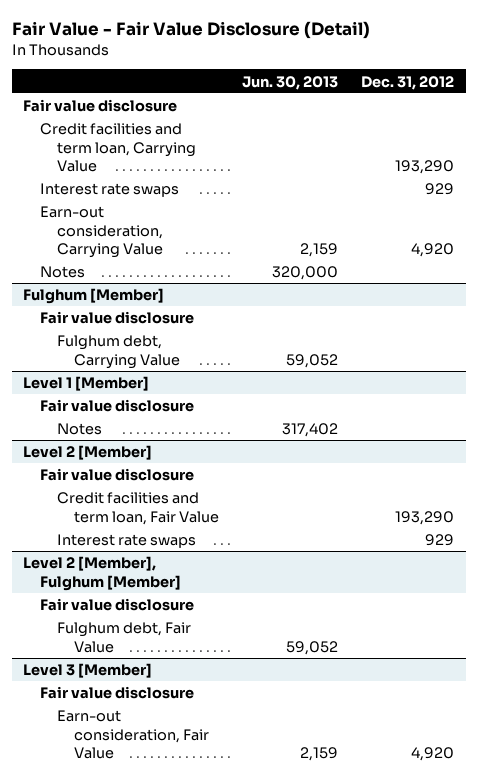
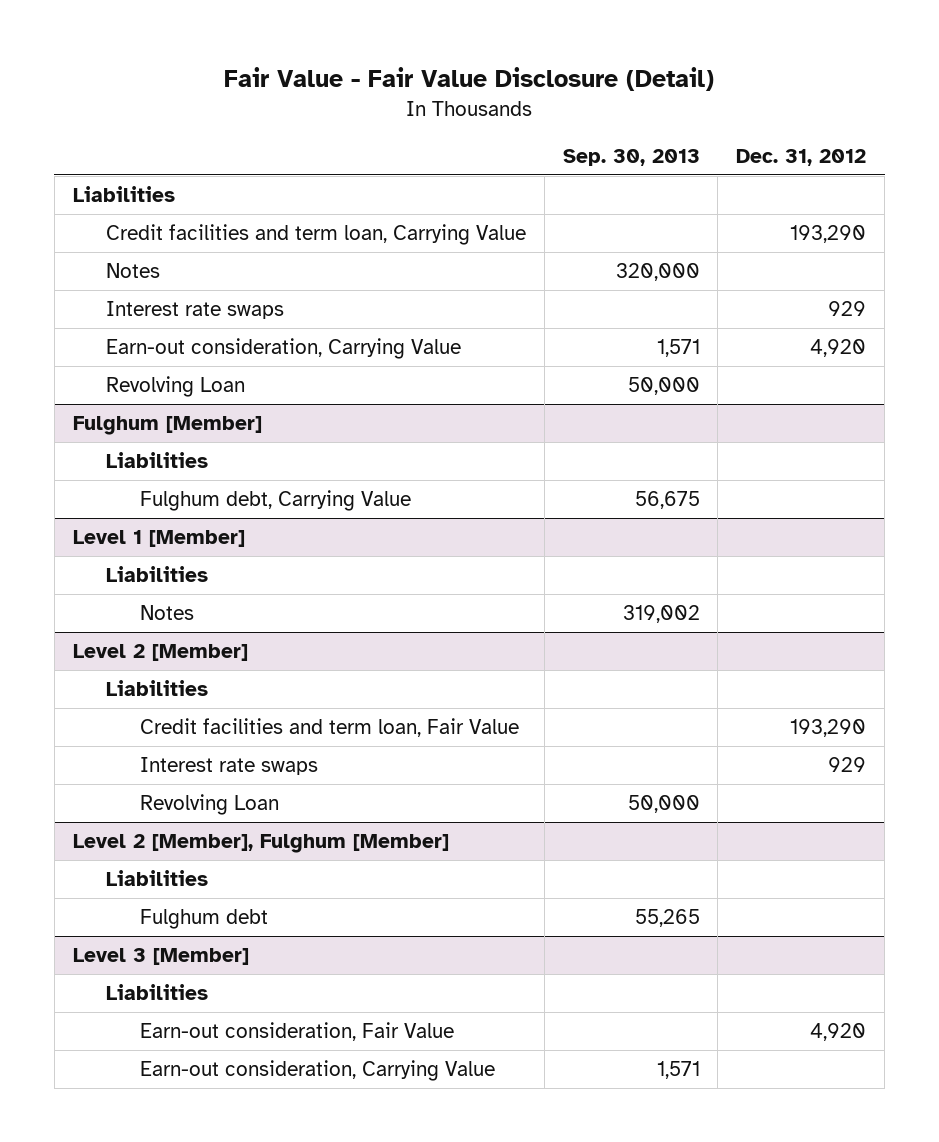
[242,75,339,90] Jun. 30, 2013 -> none
none -> [562,149,700,167] Sep. 30, 2013
[23,99,178,113] Fair value disclosure -> [72,185,175,202] Liabilities
[40,266,86,279] Notes -> [106,262,161,278] Notes
none -> [106,375,246,397] Revolving Loan
[40,311,195,325] Fair value disclosure -> [106,451,209,468] Liabilities
[40,399,195,413] Fair value disclosure -> [106,565,209,582] Liabilities
[40,468,195,482] Fair value disclosure -> [106,679,209,696] Liabilities
none -> [139,793,279,815] Revolving Loan
[40,598,195,612] Fair value disclosure -> [106,869,209,886] Liabilities
[57,622,192,653] Fulghum debt, Fair Value -> [139,908,268,929] Fulghum debt
[40,686,195,700] Fair value disclosure -> [106,983,209,1000] Liabilities
none -> [139,1059,495,1081] Earn-out consideration, Carrying Value

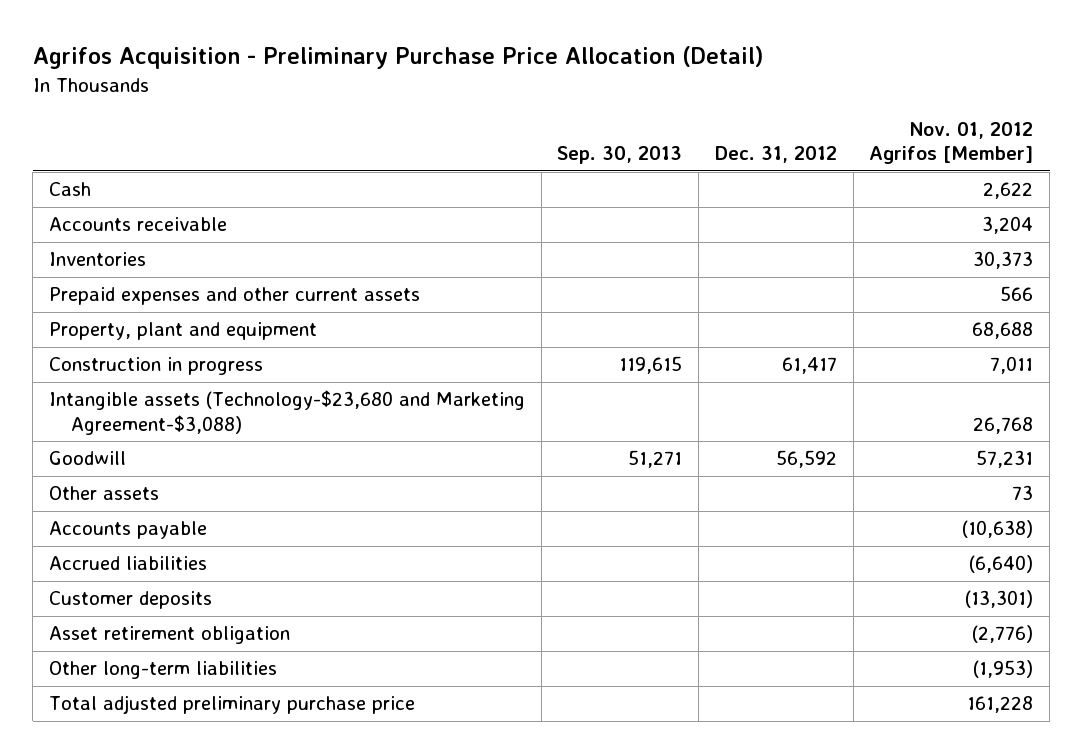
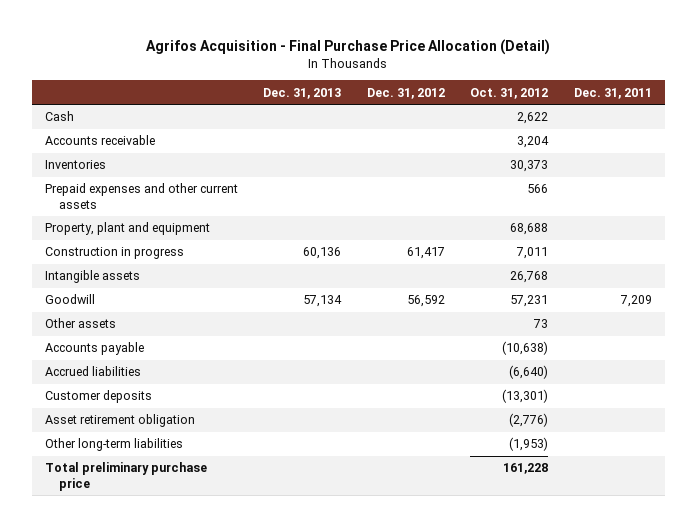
[32,46,763,70] Agrifos Acquisition - Preliminary Purchase Price Allocation (Detail) -> [146,39,551,56] Agrifos Acquisition - Final Purchase Price Allocation (Detail)
[557,146,683,165] Sep. 30, 2013 -> none
[869,121,1034,165] Nov. 01, 2012 Agrifos [Member] -> none
none -> [263,87,342,99] Dec. 31, 2013
none -> [470,87,549,99] Oct. 31, 2012
none -> [573,87,652,99] Dec. 31, 2011
[48,390,525,435] Intangible assets (Technology-$23,680 and Marketing Agreement-$3,088) -> [44,270,140,284] Intangible assets
[48,695,415,715] Total adjusted preliminary purchase price -> [44,462,207,491] Total preliminary purchase price

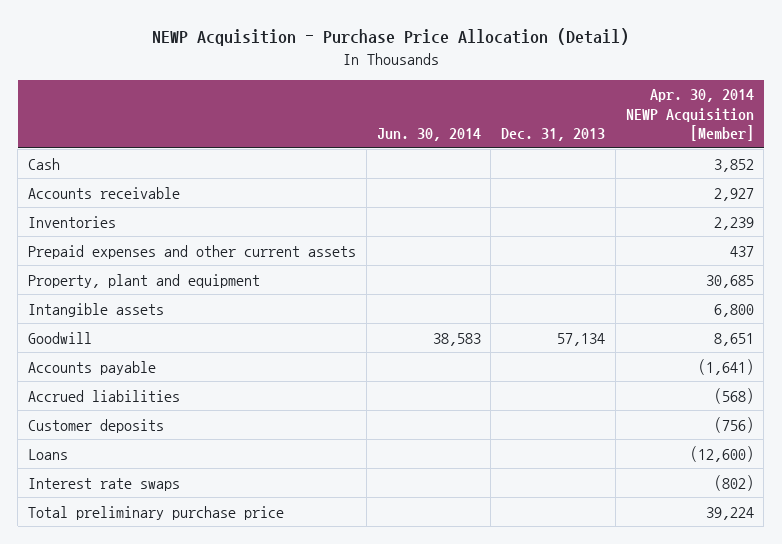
[146,39,551,56] Agrifos Acquisition - Final Purchase Price Allocation (Detail) -> [151,28,629,47] NEWP Acquisition - Purchase Price Allocation (Detail)
[366,87,445,99] Dec. 31, 2012 -> none
[470,87,549,99] Oct. 31, 2012 -> none
[573,87,652,99] Dec. 31, 2011 -> none
none -> [376,128,481,142] Jun. 30, 2014
none -> [625,89,754,142] Apr. 30, 2014 NEWP Acquisition [Member]
[44,247,184,260] Construction in progress -> none
[44,318,116,329] Other assets -> none
[44,414,195,428] Asset retirement obligation -> none
[44,438,183,452] Other long-term liabilities -> none
none -> [28,448,69,460] Loans
none -> [28,477,181,491] Interest rate swaps

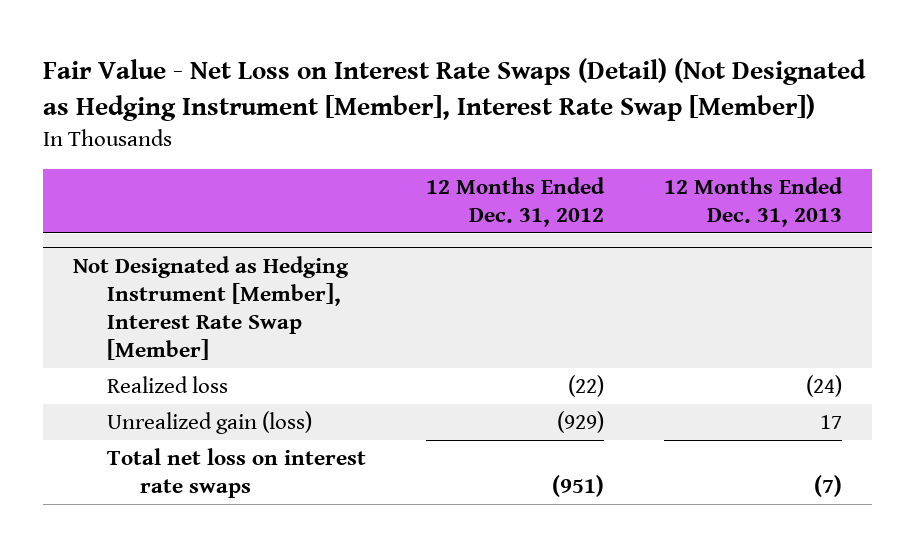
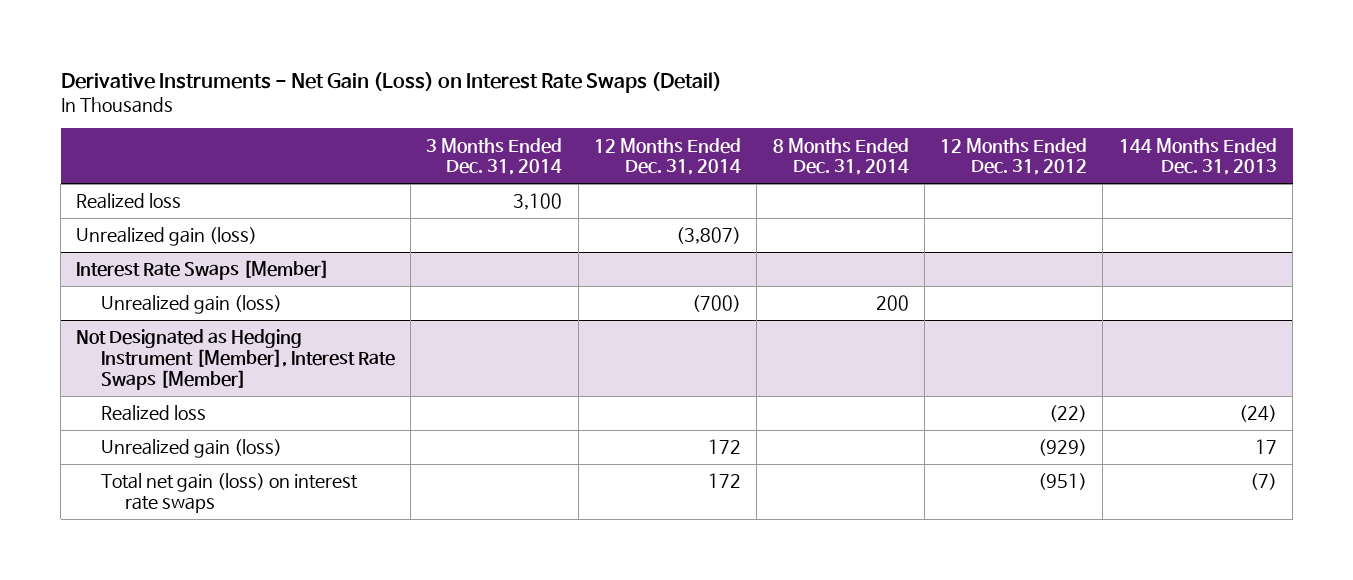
[43,58,867,121] Fair Value - Net Loss on Interest Rate Swaps (Detail) (Not Designated as Hedging Instrument [Member], Interest Rate Swap [Member]) -> [60,71,722,93] Derivative Instruments - Net Gain (Loss) on Interest Rate Swaps (Detail)
[664,176,844,227] 12 Months Ended Dec. 31, 2013 -> none
none -> [426,137,563,176] 3 Months Ended Dec. 31, 2014
none -> [593,137,741,176] 12 Months Ended Dec. 31, 2014
none -> [772,137,909,176] 8 Months Ended Dec. 31, 2014
none -> [1118,137,1277,176] 144 Months Ended Dec. 31, 2013
none -> [76,193,182,210] Realized loss
none -> [76,227,258,247] Unrealized gain (loss)
none -> [76,260,330,281] Interest Rate Swaps [Member]
none -> [100,295,282,315] Unrealized gain (loss)
[73,256,350,361] Not Designated as Hedging Instrument [Member], Interest Rate Swap [Member] -> [76,329,395,390] Not Designated as Hedging Instrument [Member], Interest Rate Swaps [Member]
[106,448,366,499] Total net loss on interest rate swaps -> [100,473,358,514] Total net gain (loss) on interest rate swaps

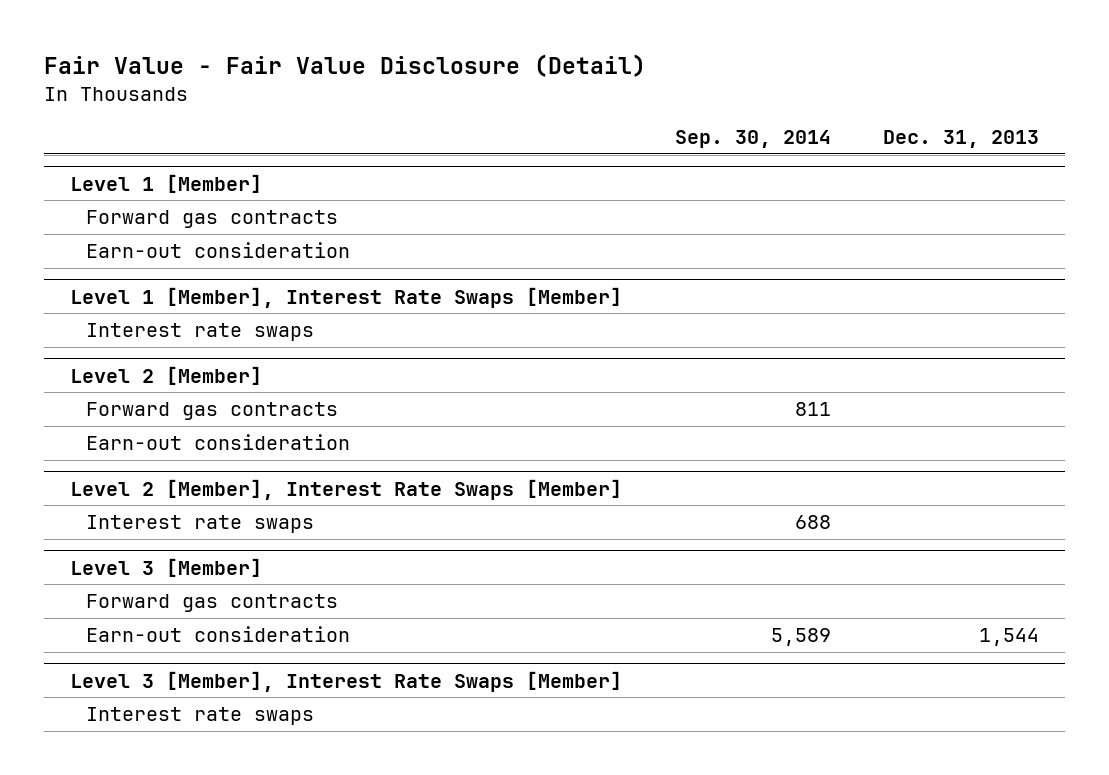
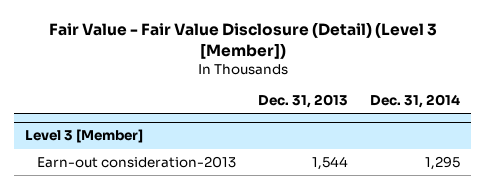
[44,54,647,78] Fair Value - Fair Value Disclosure (Detail) -> [48,21,437,59] Fair Value - Fair Value Disclosure (Detail) (Level 3 [Member])
[674,130,831,149] Sep. 30, 2014 -> none
none -> [370,94,461,109] Dec. 31, 2014
[70,173,263,193] Level 1 [Member] -> none
[86,209,339,228] Forward gas contracts -> none
[86,241,351,258] Earn-out consideration -> none
[70,286,623,308] Level 1 [Member], Interest Rate Swaps [Member] -> none
[86,322,315,341] Interest rate swaps -> none
[70,365,263,385] Level 2 [Member] -> none
[86,401,339,420] Forward gas contracts -> none
[86,433,351,450] Earn-out consideration -> none
[70,478,623,500] Level 2 [Member], Interest Rate Swaps [Member] -> none
[86,514,315,533] Interest rate swaps -> none
[86,593,339,612] Forward gas contracts -> none
[70,670,623,692] Level 3 [Member], Interest Rate Swaps [Member] -> none
[86,706,315,725] Interest rate swaps -> none
[86,625,351,642] Earn-out consideration -> [37,155,237,168] Earn-out consideration-2013

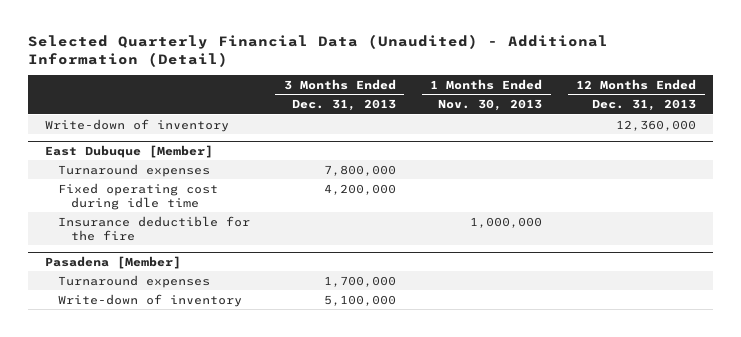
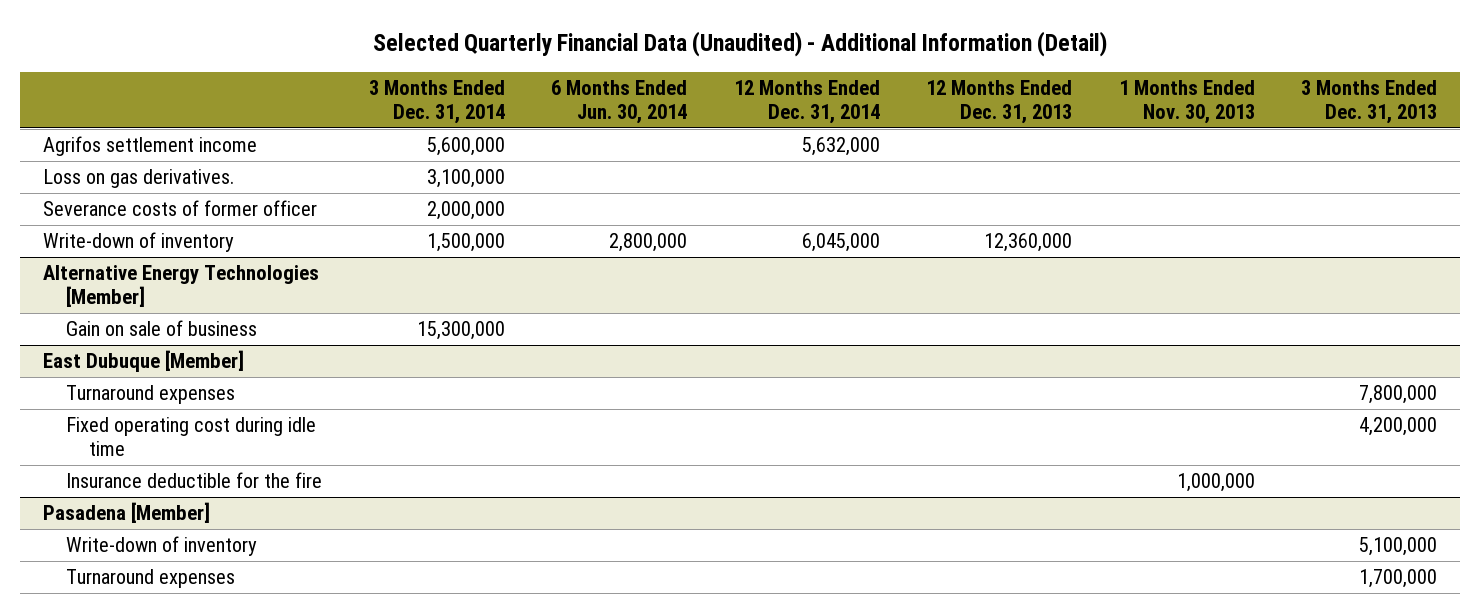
none -> [368,80,505,125] 3 Months Ended Dec. 31, 2014
none -> [551,80,688,125] 6 Months Ended Jun. 30, 2014
none -> [733,80,880,125] 12 Months Ended Dec. 31, 2014
none -> [42,136,257,157] Agrifos settlement income
none -> [42,169,234,189] Loss on gas derivatives.
none -> [42,200,317,217] Severance costs of former officer
none -> [42,265,319,308] Alternative Energy Technologies [Member]
none -> [66,320,258,337] Gain on sale of business
[57,274,210,288] Turnaround expenses -> [66,569,236,589] Turnaround expenses

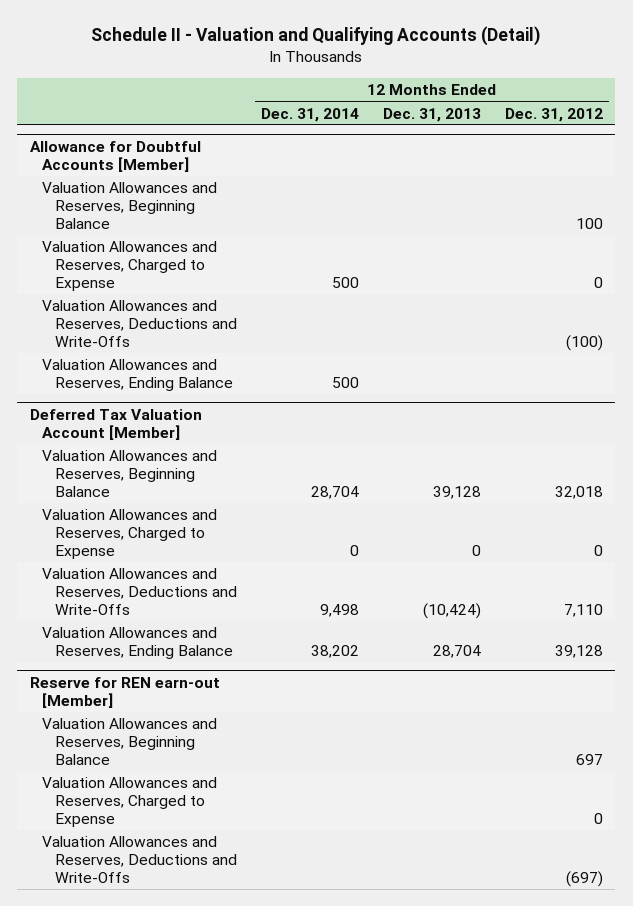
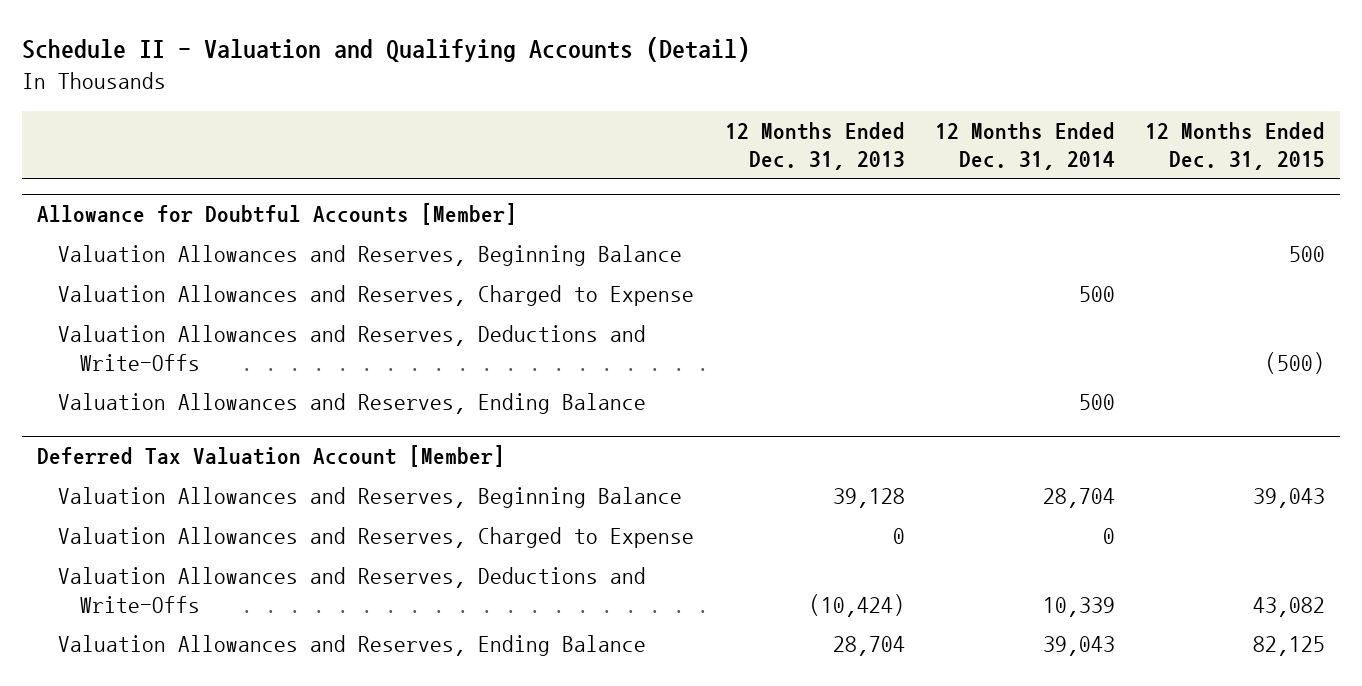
[505,107,604,122] Dec. 31, 2012 -> none
none -> [1144,121,1325,171] 12 Months Ended Dec. 31, 2015
[29,677,220,709] Reserve for REN earn-out [Member] -> none
[42,718,218,765] Valuation Allowances and Reserves, Beginning Balance -> none
[42,777,218,827] Valuation Allowances and Reserves, Charged to Expense -> none
[42,836,237,883] Valuation Allowances and Reserves, Deductions and Write-Offs -> none
[319,603,359,617] 9,498 -> [1042,596,1115,617] 10,339
[310,645,359,659] 38,202 -> [1042,636,1115,657] 39,043

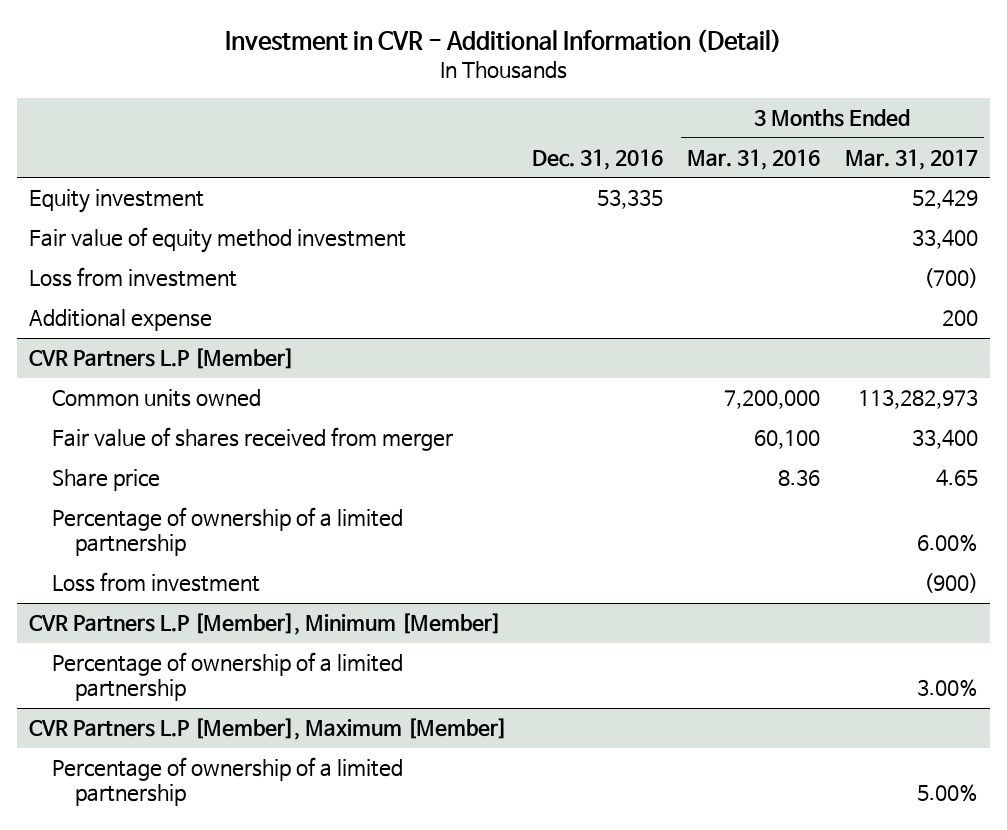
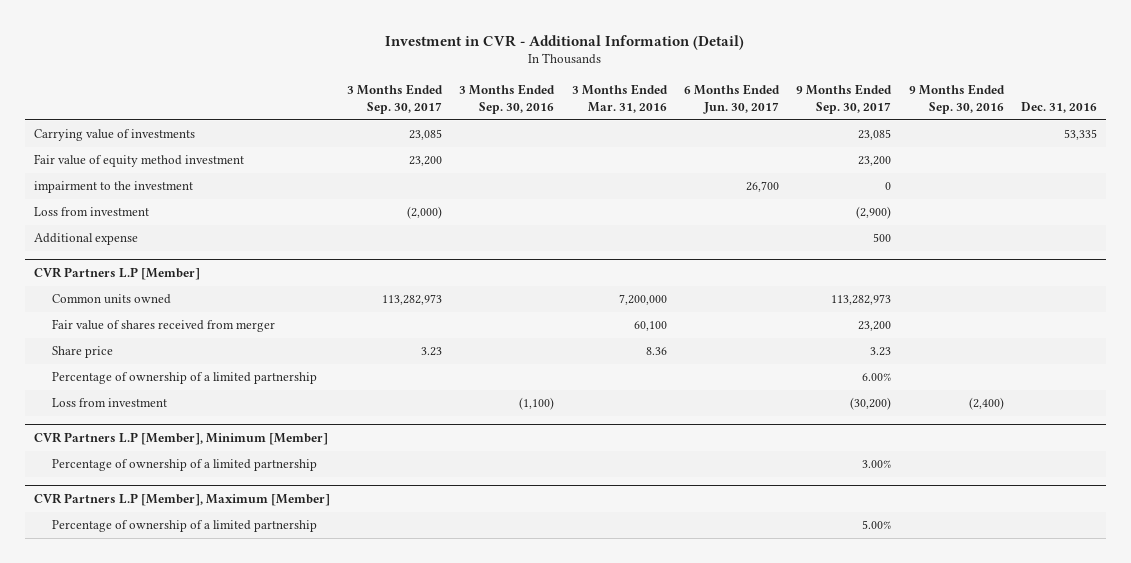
[844,148,978,170] Mar. 31, 2017 -> none
none -> [347,83,444,114] 3 Months Ended Sep. 30, 2017
none -> [459,83,556,114] 3 Months Ended Sep. 30, 2016
none -> [684,83,781,114] 6 Months Ended Jun. 30, 2017
none -> [796,83,893,114] 9 Months Ended Sep. 30, 2017
none -> [908,83,1005,114] 9 Months Ended Sep. 30, 2016
[29,189,205,214] Equity investment -> [33,129,195,142] Carrying value of investments
none -> [33,181,193,194] impairment to the investment

